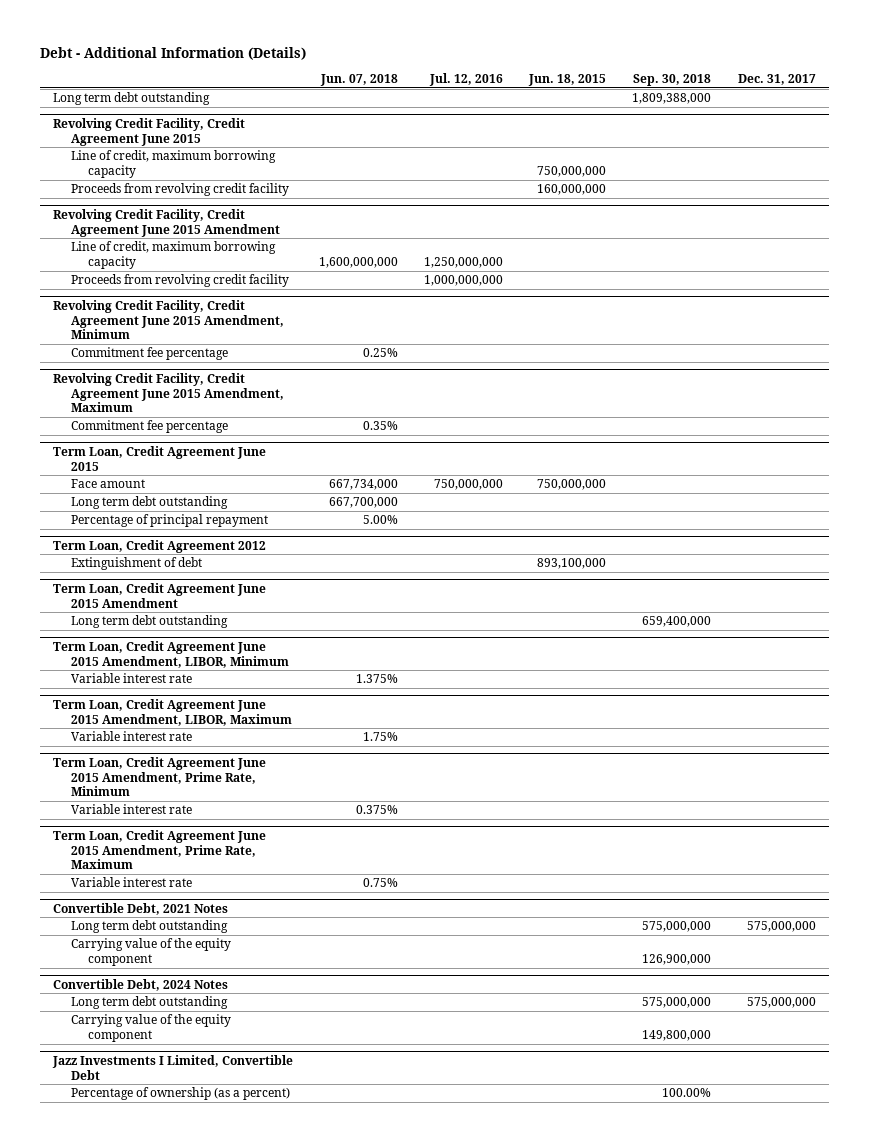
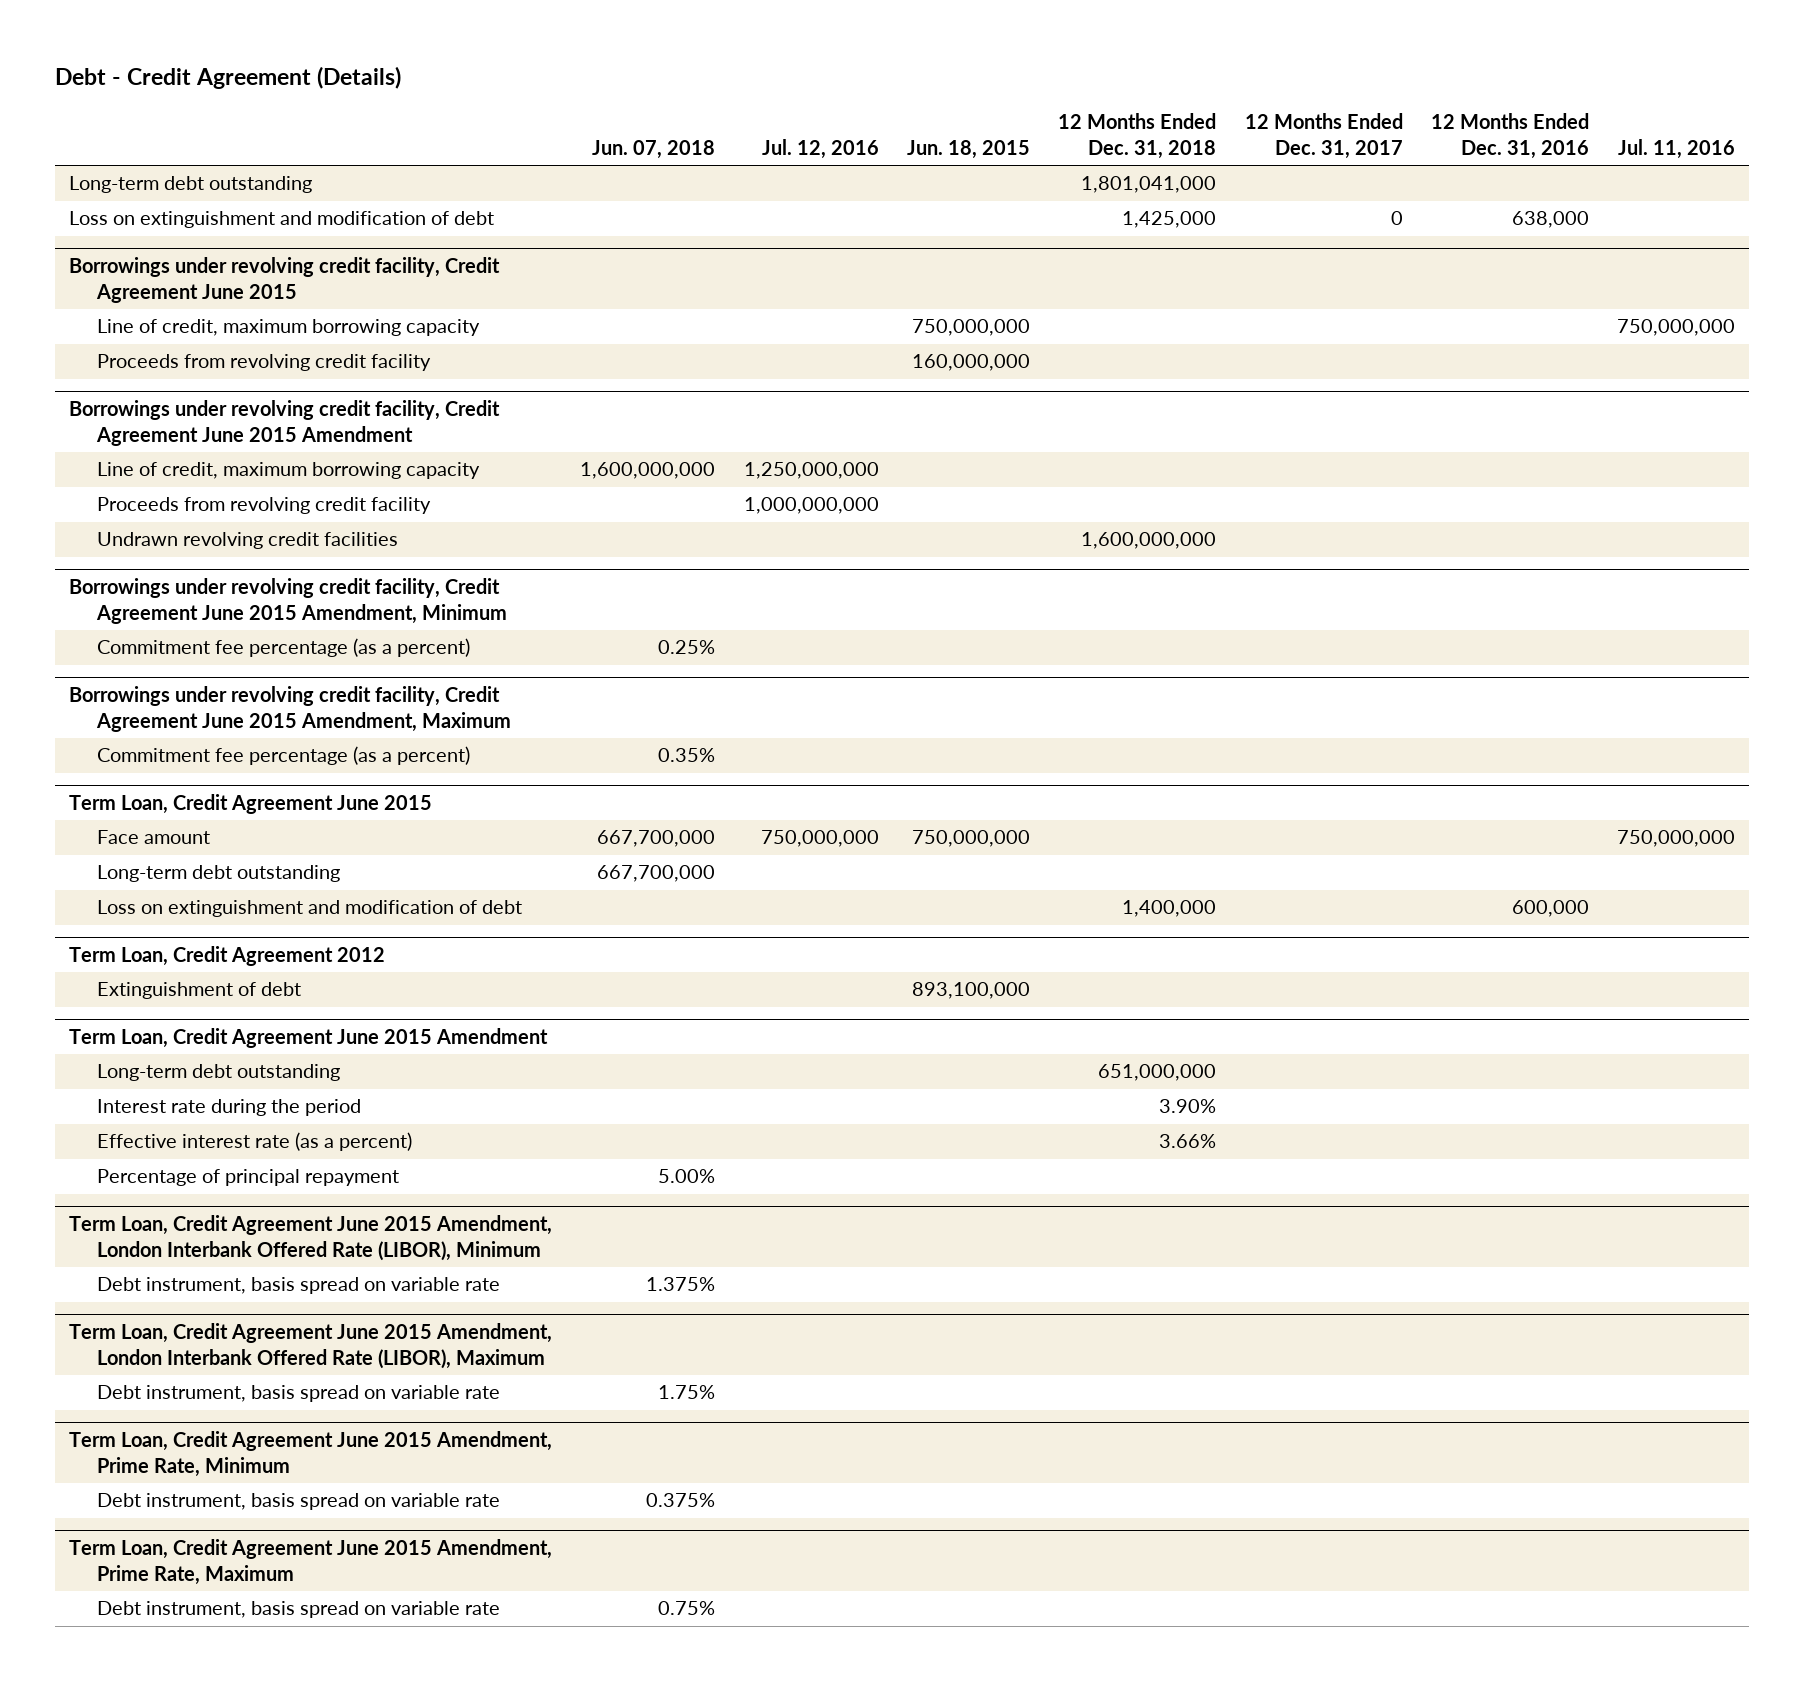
[39,47,306,61] Debt - Additional Information (Details) -> [54,66,401,90] Debt - Credit Agreement (Details)
[633,74,712,87] Sep. 30, 2018 -> none
[737,74,816,86] Dec. 31, 2017 -> none
none -> [1058,113,1217,159] 12 Months Ended Dec. 31, 2018
none -> [1244,113,1403,159] 12 Months Ended Dec. 31, 2017
none -> [1430,113,1589,159] 12 Months Ended Dec. 31, 2016
none -> [1618,138,1736,159] Jul. 11, 2016
[52,92,210,106] Long term debt outstanding -> [68,176,312,194] Long-term debt outstanding
none -> [68,211,494,229] Loss on extinguishment and modification of debt
[52,117,245,146] Revolving Credit Facility, Credit Agreement June 2015 -> [68,257,500,303] Borrowings under revolving credit facility, Credit Agreement June 2015
[52,208,280,237] Revolving Credit Facility, Credit Agreement June 2015 Amendment -> [68,400,500,446] Borrowings under revolving credit facility, Credit Agreement June 2015 Amendment
none -> [97,532,399,550] Undrawn revolving credit facilities
[52,299,284,340] Revolving Credit Facility, Credit Agreement June 2015 Amendment, Minimum -> [68,578,508,624] Borrowings under revolving credit facility, Credit Agreement June 2015 Amendment, Minimum
[70,347,228,361] Commitment fee percentage -> [97,638,471,658] Commitment fee percentage (as a percent)
[52,372,284,413] Revolving Credit Facility, Credit Agreement June 2015 Amendment, Maximum -> [68,686,512,732] Borrowings under revolving credit facility, Credit Agreement June 2015 Amendment, Maximum
[70,420,228,434] Commitment fee percentage -> [97,746,471,766] Commitment fee percentage (as a percent)
[70,514,268,528] Percentage of principal repayment -> none
[329,479,399,491] 667,734,000 -> [597,830,716,848] 667,700,000
[70,496,228,510] Long term debt outstanding -> [97,865,341,883] Long-term debt outstanding
none -> [97,900,523,918] Loss on extinguishment and modification of debt
[70,615,228,629] Long term debt outstanding -> [97,1064,341,1082] Long-term debt outstanding
none -> [97,1099,362,1117] Interest rate during the period
none -> [97,1132,413,1152] Effective interest rate (as a percent)
none -> [97,1169,400,1187] Percentage of principal repayment
[52,640,289,668] Term Loan, Credit Agreement June 2015 Amendment, LIBOR, Minimum -> [68,1215,552,1261] Term Loan, Credit Agreement June 2015 Amendment, London Interbank Offered Rate (LIBOR), Minimum
[70,673,192,684] Variable interest rate -> [97,1277,501,1295] Debt instrument, basis spread on variable rate
[52,698,292,726] Term Loan, Credit Agreement June 2015 Amendment, LIBOR, Maximum -> [68,1323,552,1369] Term Loan, Credit Agreement June 2015 Amendment, London Interbank Offered Rate (LIBOR), Maximum
[70,731,192,742] Variable interest rate -> [97,1385,501,1403] Debt instrument, basis spread on variable rate
[70,804,192,815] Variable interest rate -> [97,1493,501,1511] Debt instrument, basis spread on variable rate
[52,902,228,915] Convertible Debt, 2021 Notes -> none
[70,920,228,934] Long term debt outstanding -> none
[70,938,231,967] Carrying value of the equity component -> none
[52,978,228,991] Convertible Debt, 2024 Notes -> none
[70,996,228,1010] Long term debt outstanding -> none
[70,1014,231,1043] Carrying value of the equity component -> none
[51,1054,293,1080] Jazz Investments I Limited, Convertible Debt -> none
[70,1087,290,1101] Percentage of ownership (as a percent) -> none
[70,877,192,888] Variable interest rate -> [97,1601,501,1619] Debt instrument, basis spread on variable rate

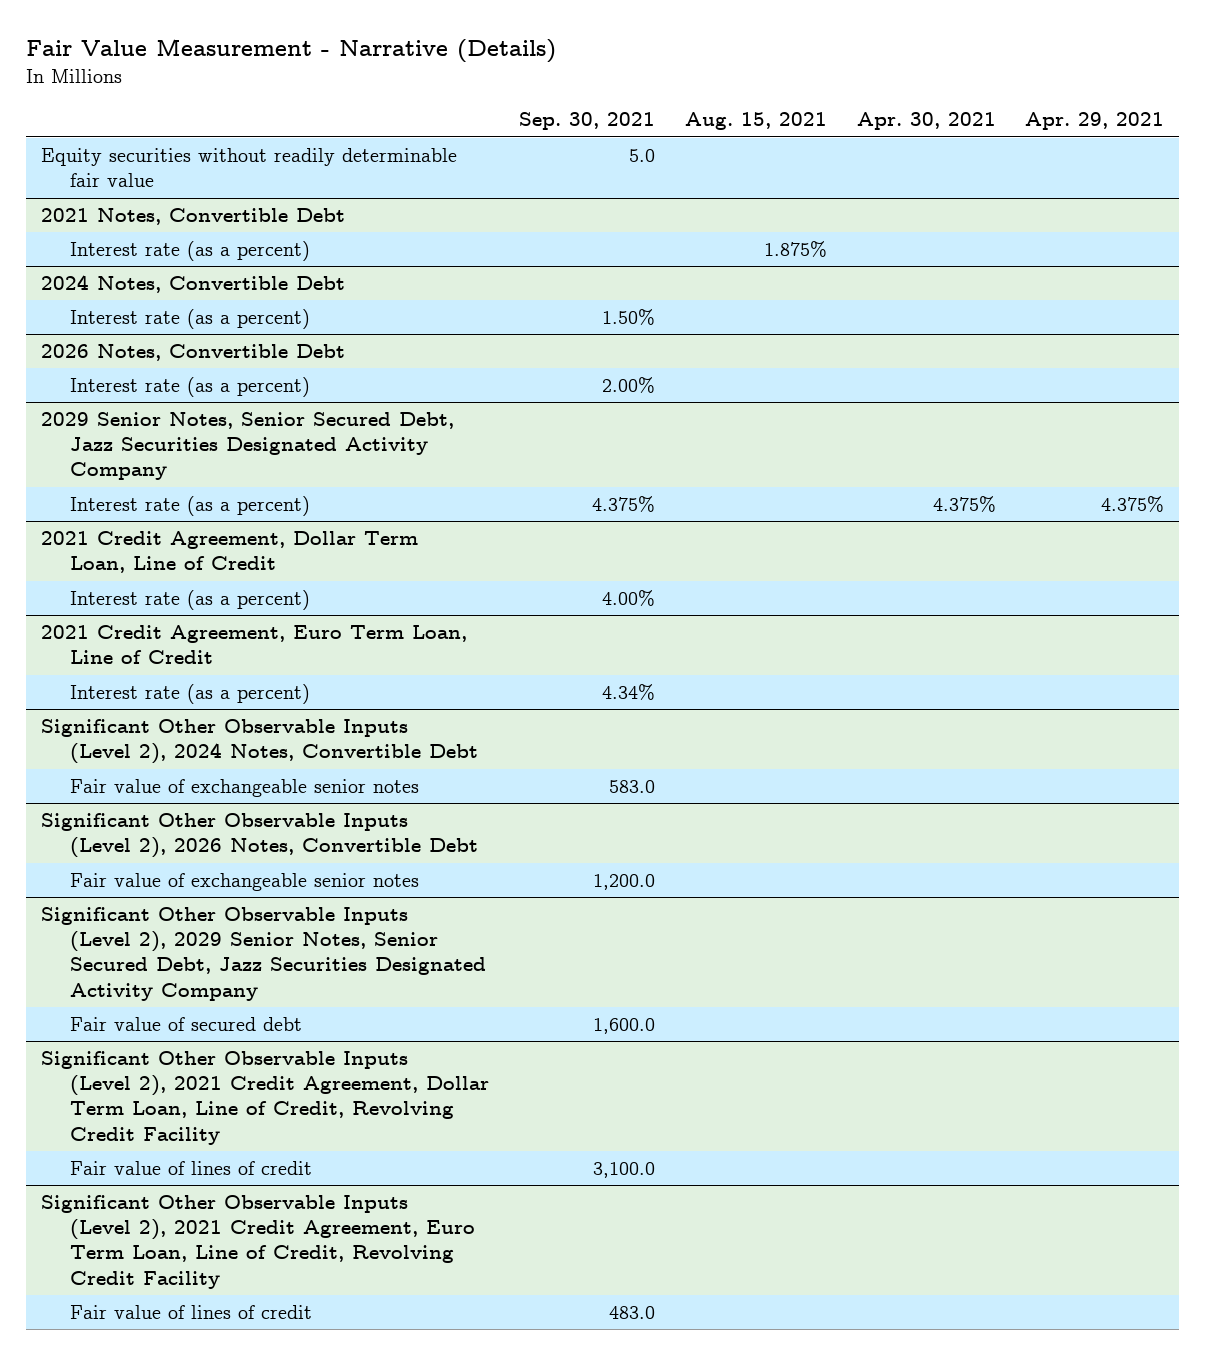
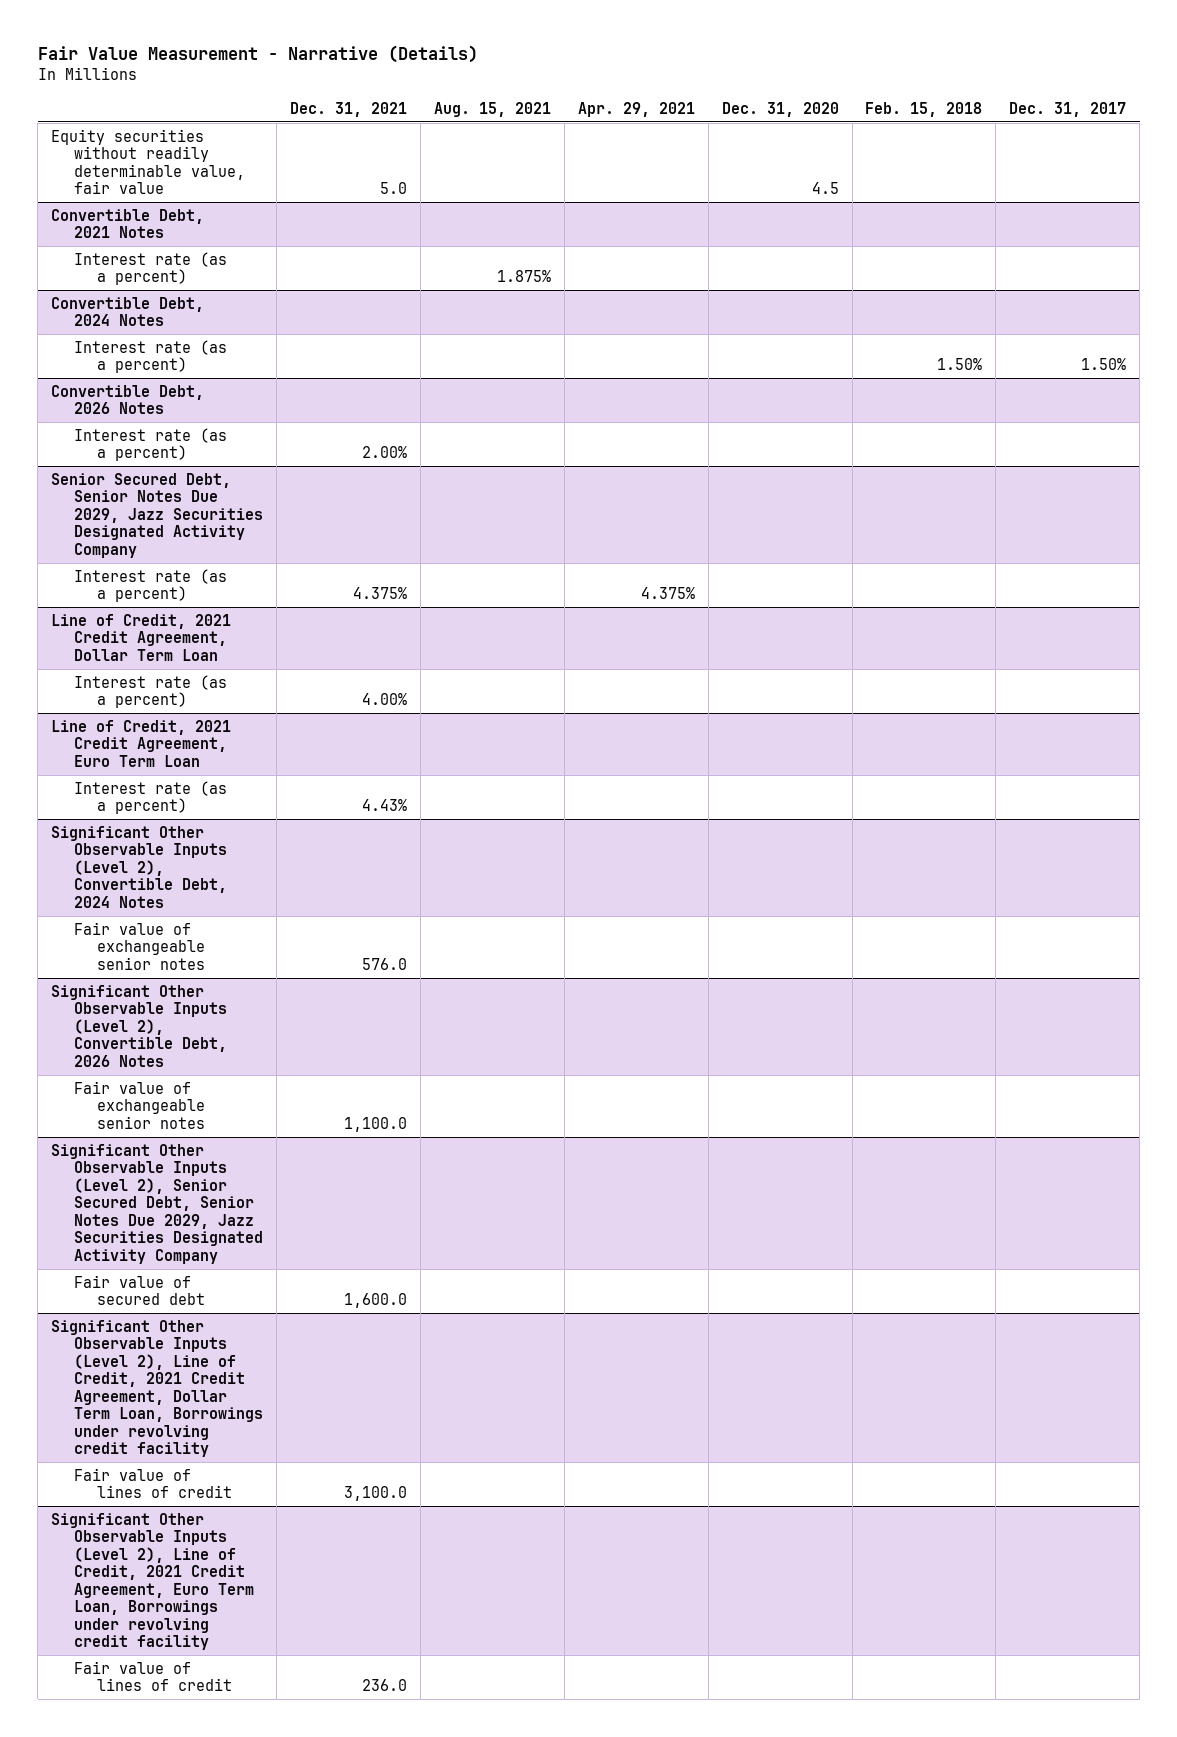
[519,112,656,131] Sep. 30, 2021 -> none
[856,112,996,131] Apr. 30, 2021 -> none
none -> [289,101,407,117] Dec. 31, 2021
none -> [721,101,839,117] Dec. 31, 2020
none -> [865,101,983,117] Feb. 15, 2018
none -> [1009,101,1127,117] Dec. 31, 2017
[40,147,457,188] Equity securities without readily determinable fair value -> [50,128,245,195] Equity securities without readily determinable value, fair value
[40,207,345,225] 2021 Notes, Convertible Debt -> [50,208,204,239] Convertible Debt, 2021 Notes
[40,274,345,293] 2024 Notes, Convertible Debt -> [50,296,204,327] Convertible Debt, 2024 Notes
[40,343,345,361] 2026 Notes, Convertible Debt -> [50,384,204,415] Convertible Debt, 2026 Notes
[40,411,454,481] 2029 Senior Notes, Senior Secured Debt, Jazz Securities Designated Activity Company -> [50,472,263,558] Senior Secured Debt, Senior Notes Due 2029, Jazz Securities Designated Activity Company
[40,530,418,574] 2021 Credit Agreement, Dollar Term Loan, Line of Credit -> [50,613,231,661] Line of Credit, 2021 Credit Agreement, Dollar Term Loan
[40,624,467,665] 2021 Credit Agreement, Euro Term Loan, Line of Credit -> [50,719,231,767] Line of Credit, 2021 Credit Agreement, Euro Term Loan
[40,718,479,765] Significant Other Observable Inputs (Level 2), 2024 Notes, Convertible Debt -> [50,825,227,908] Significant Other Observable Inputs (Level 2), Convertible Debt, 2024 Notes
[40,812,479,859] Significant Other Observable Inputs (Level 2), 2026 Notes, Convertible Debt -> [50,984,227,1067] Significant Other Observable Inputs (Level 2), Convertible Debt, 2026 Notes
[40,906,487,1001] Significant Other Observable Inputs (Level 2), 2029 Senior Notes, Senior Secured Debt, Jazz Securities Designated Activity Company -> [50,1143,263,1264] Significant Other Observable Inputs (Level 2), Senior Secured Debt, Senior Notes Due 2029, Jazz Securities Designated Activity Company
[40,1050,490,1145] Significant Other Observable Inputs (Level 2), 2021 Credit Agreement, Dollar Term Loan, Line of Credit, Revolving Credit Facility -> [50,1319,263,1458] Significant Other Observable Inputs (Level 2), Line of Credit, 2021 Credit Agreement, Dollar Term Loan, Borrowings under revolving credit facility
[40,1194,476,1289] Significant Other Observable Inputs (Level 2), 2021 Credit Agreement, Euro Term Loan, Line of Credit, Revolving Credit Facility -> [50,1512,254,1651] Significant Other Observable Inputs (Level 2), Line of Credit, 2021 Credit Agreement, Euro Term Loan, Borrowings under revolving credit facility

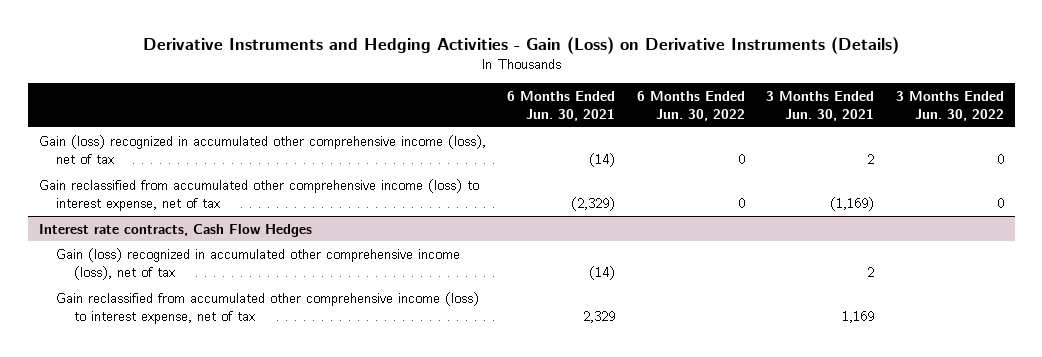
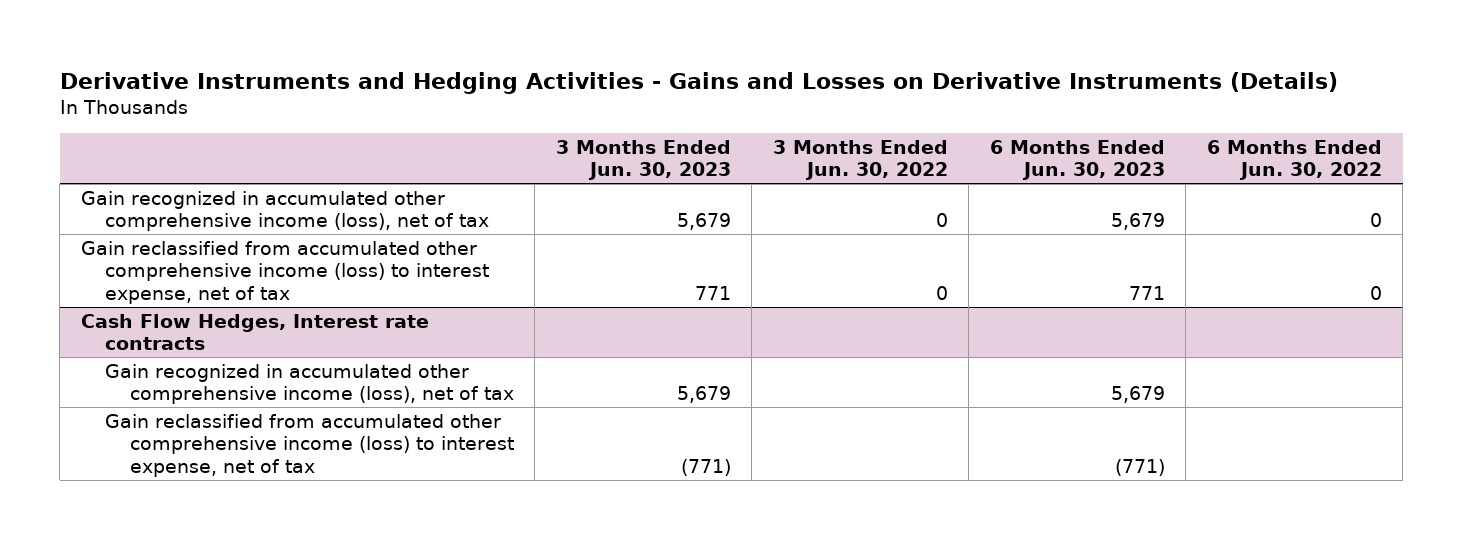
[143,36,900,54] Derivative Instruments and Hedging Activities - Gain (Loss) on Derivative Instruments (Details) -> [59,71,1338,94] Derivative Instruments and Hedging Activities - Gains and Losses on Derivative Instruments (Details)
[507,90,616,122] 6 Months Ended Jun. 30, 2021 -> none
[766,90,875,122] 3 Months Ended Jun. 30, 2021 -> none
none -> [555,139,731,181] 3 Months Ended Jun. 30, 2023
none -> [989,139,1165,181] 6 Months Ended Jun. 30, 2023
[38,134,486,164] Gain (loss) recognized in accumulated other comprehensive income (loss), net of tax -> [80,190,490,232] Gain recognized in accumulated other comprehensive income (loss), net of tax
[38,223,312,237] Interest rate contracts, Cash Flow Hedges -> [80,313,429,351] Cash Flow Hedges, Interest rate contracts
[56,247,461,280] Gain (loss) recognized in accumulated other comprehensive income (loss), net of tax -> [105,363,515,405] Gain recognized in accumulated other comprehensive income (loss), net of tax

